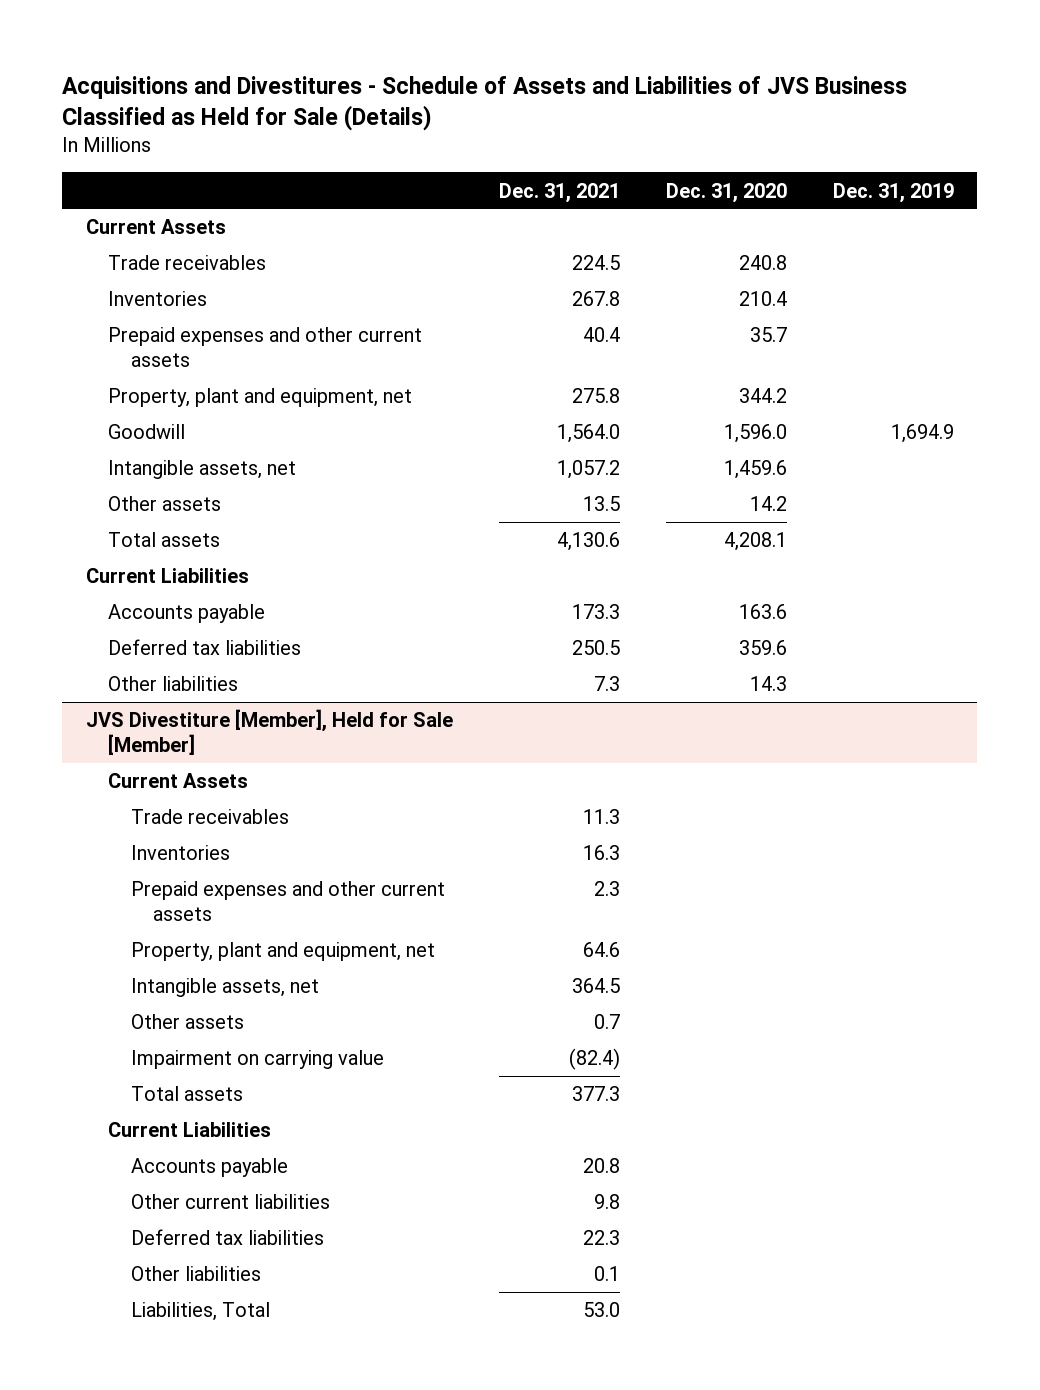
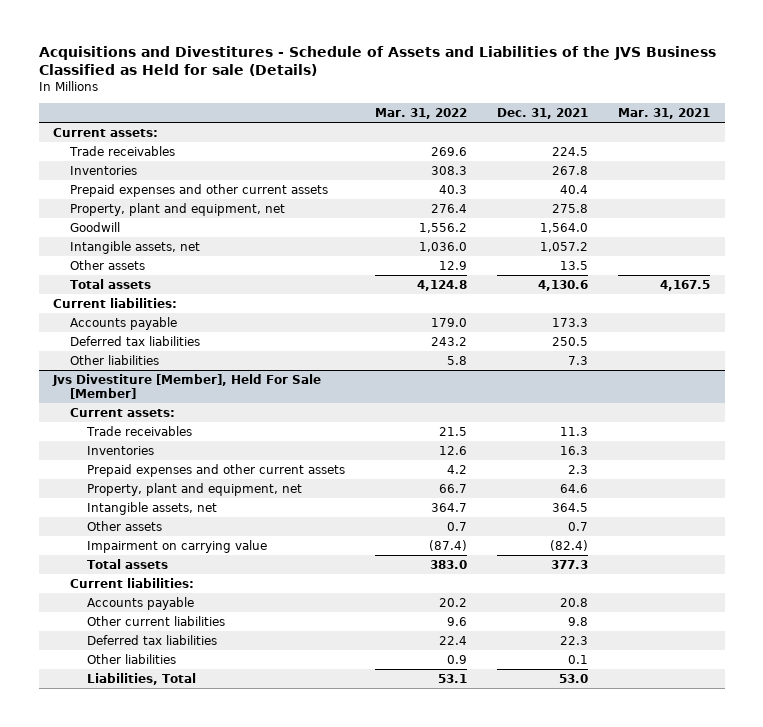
[62,75,908,131] Acquisitions and Divestitures - Schedule of Assets and Liabilities of JVS Business Classified as Held for Sale (Details) -> [38,45,716,77] Acquisitions and Divestitures - Schedule of Assets and Liabilities of the JVS Business Classified as Held for sale (Details)
[665,182,787,203] Dec. 31, 2020 -> none
[833,182,955,203] Dec. 31, 2019 -> none
none -> [374,107,467,119] Mar. 31, 2022
none -> [617,107,710,119] Mar. 31, 2021
[85,219,226,235] Current Assets -> [53,127,159,137] Current assets:
[85,568,249,584] Current Liabilities -> [53,297,178,308] Current liabilities:
[85,709,453,755] JVS Divestiture [Member], Held for Sale [Member] -> [52,373,322,399] Jvs Divestiture [Member], Held For Sale [Member]
[108,773,249,789] Current Assets -> [70,407,176,417] Current assets:
[108,1122,272,1138] Current Liabilities -> [70,577,195,588] Current liabilities:

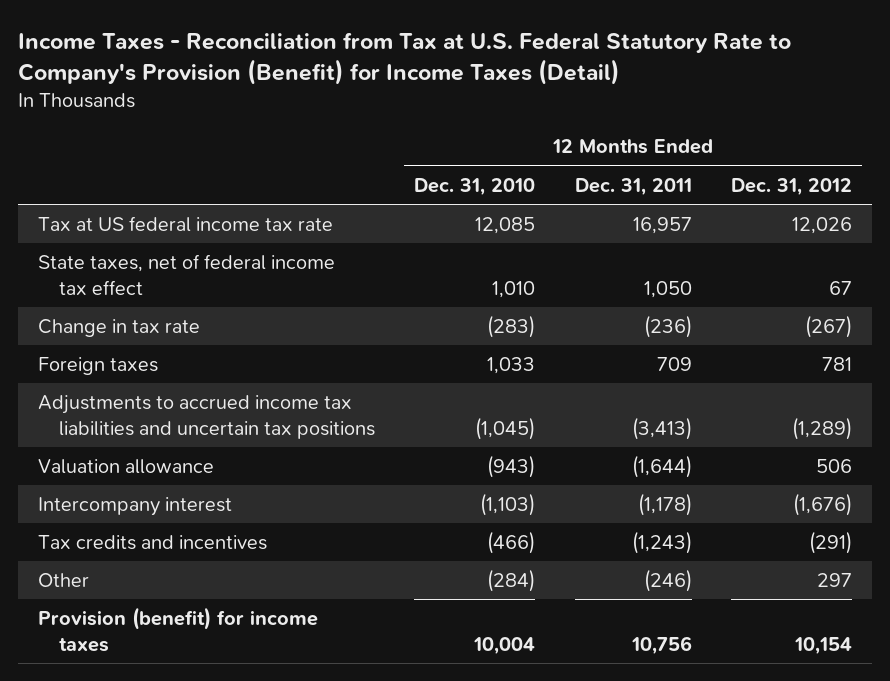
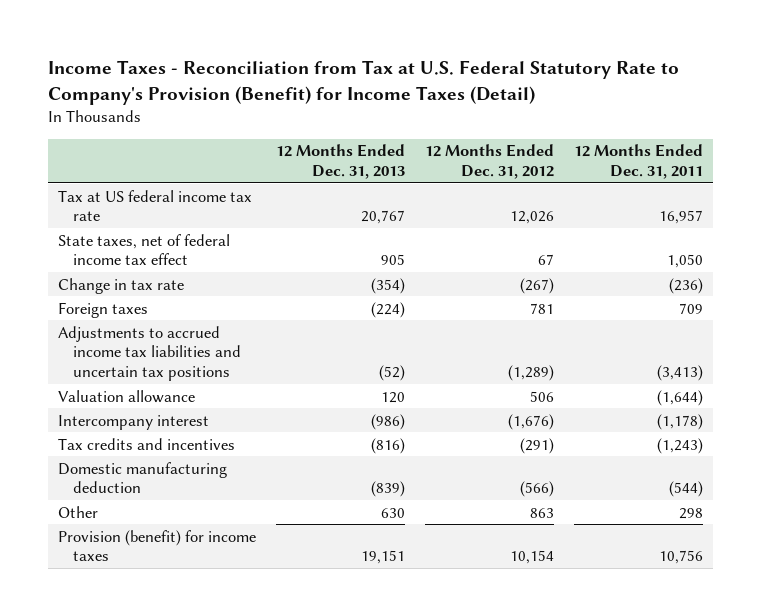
[414,177,536,196] Dec. 31, 2010 -> none
none -> [275,144,405,180] 12 Months Ended Dec. 31, 2013
none -> [57,461,227,494] Domestic manufacturing deduction
[643,569,692,593] (246) -> [678,507,703,519] 298
[817,573,853,588] 297 -> [529,507,554,518] 863

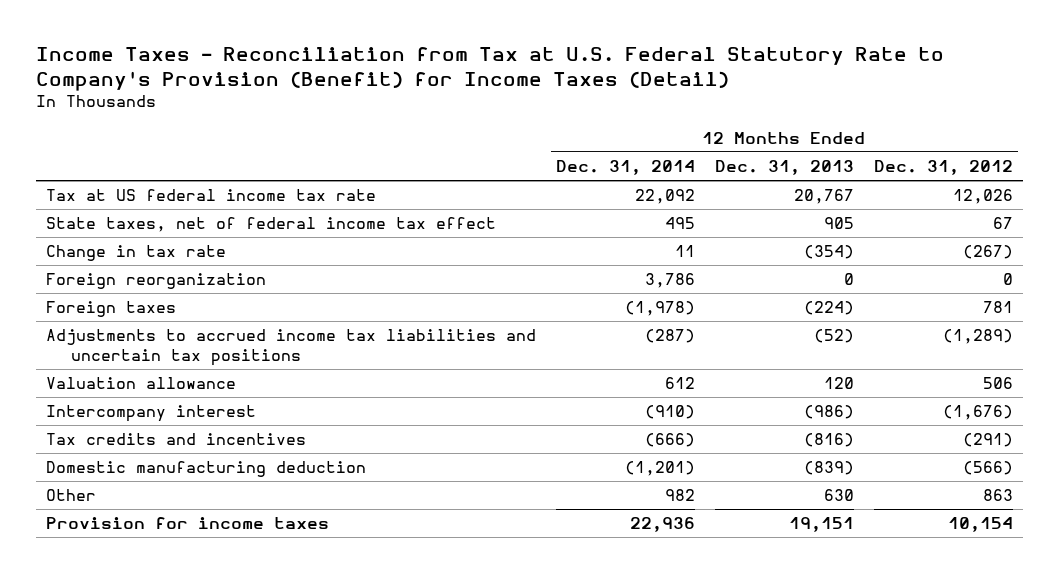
[573,144,703,180] 12 Months Ended Dec. 31, 2011 -> none
none -> [555,159,695,175] Dec. 31, 2014
none -> [46,273,267,290] Foreign reorganization
[57,529,256,562] Provision (benefit) for income taxes -> [46,517,330,530] Provision for income taxes

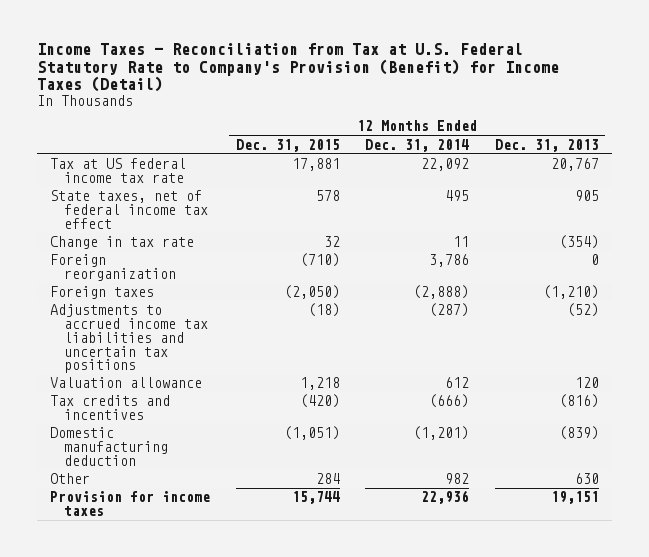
[873,159,1013,175] Dec. 31, 2012 -> none
none -> [235,138,340,152] Dec. 31, 2015
[624,301,695,317] (1,978) -> [413,285,470,300] (2,888)
[803,301,854,316] (224) -> [542,285,599,300] (1,210)
[46,405,257,423] Intercompany interest -> none

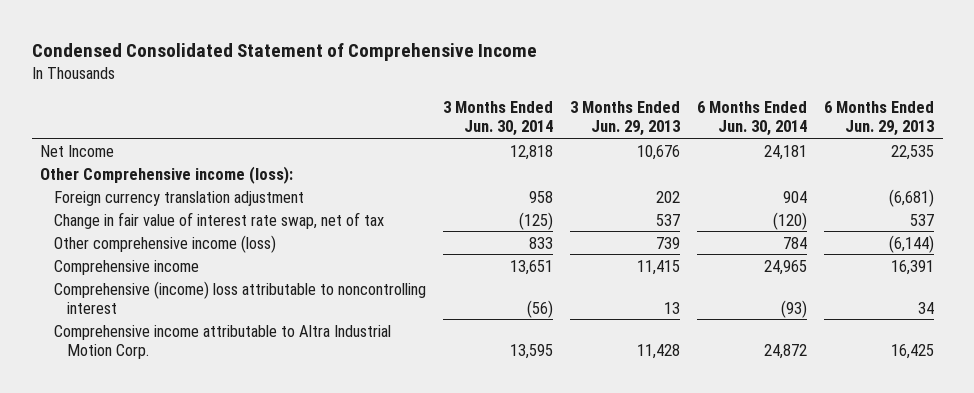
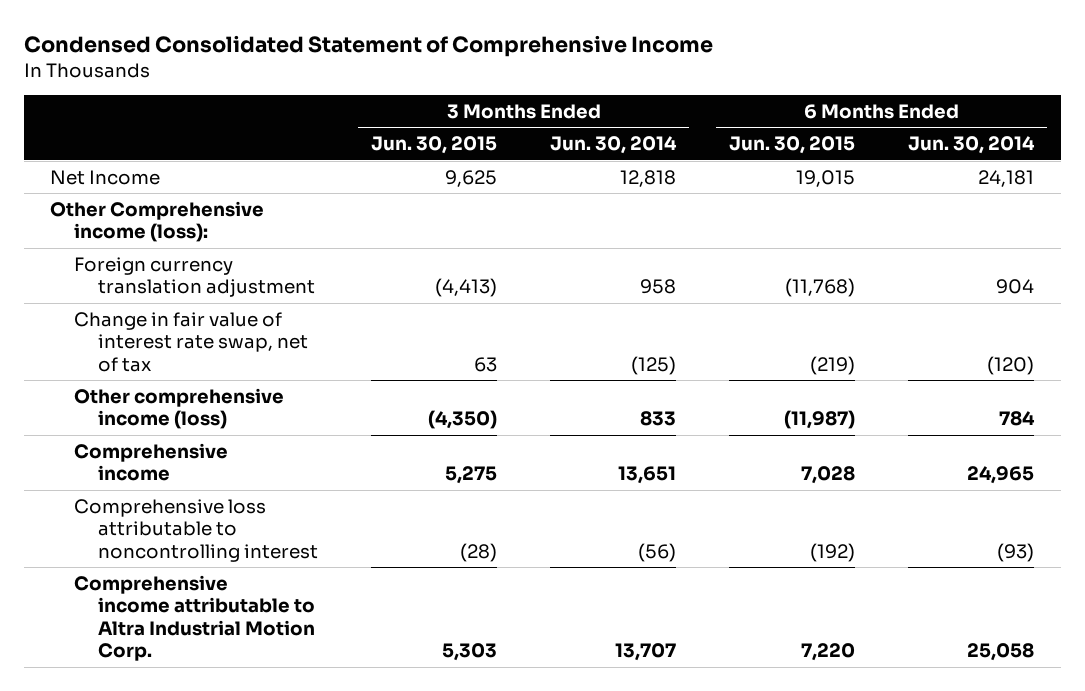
[569,101,680,137] 3 Months Ended Jun. 29, 2013 -> none
[824,101,935,137] 6 Months Ended Jun. 29, 2013 -> none
none -> [371,136,498,155] Jun. 30, 2015
none -> [729,136,856,155] Jun. 30, 2015
[53,280,426,314] Comprehensive (income) loss attributable to noncontrolling interest -> [74,498,319,562] Comprehensive loss attributable to noncontrolling interest
[509,343,553,359] 13,595 -> [615,643,677,662] 13,707
[764,343,808,359] 24,872 -> [967,643,1035,662] 25,058

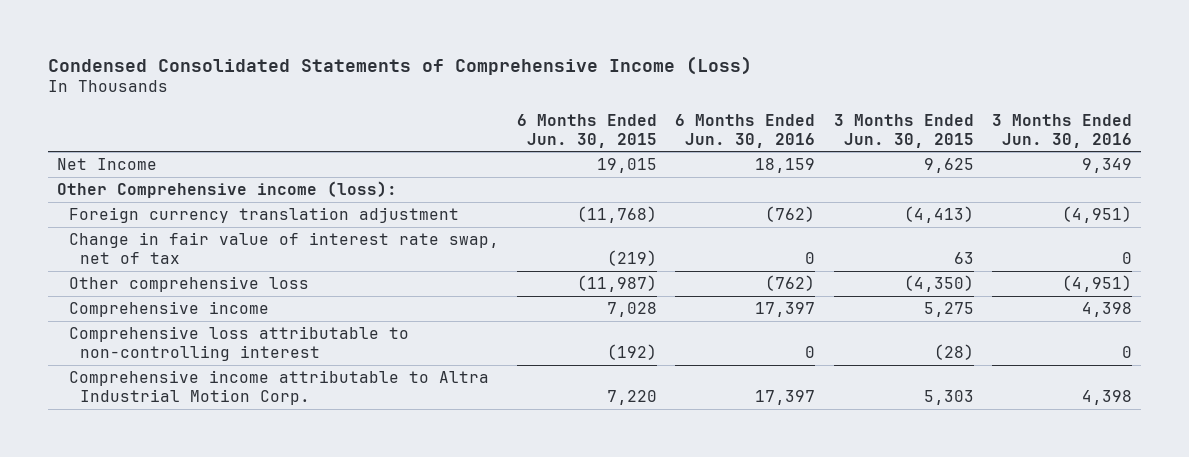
[23,35,713,58] Condensed Consolidated Statement of Comprehensive Income -> [47,55,752,75] Condensed Consolidated Statements of Comprehensive Income (Loss)
[550,136,678,155] Jun. 30, 2014 -> none
[908,136,1036,155] Jun. 30, 2014 -> none
none -> [675,113,816,148] 6 Months Ended Jun. 30, 2016
none -> [992,113,1133,148] 3 Months Ended Jun. 30, 2016
[74,387,285,430] Other comprehensive income (loss) -> [68,276,309,293] Other comprehensive loss
[74,498,319,562] Comprehensive loss attributable to noncontrolling interest -> [68,326,409,361] Comprehensive loss attributable to non-controlling interest

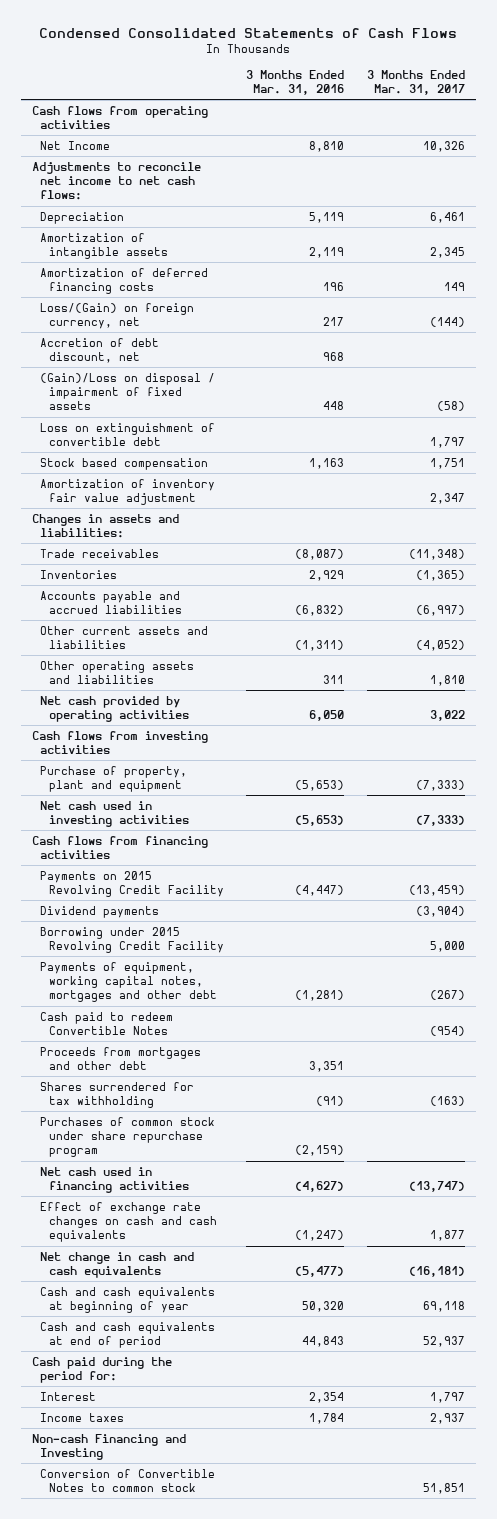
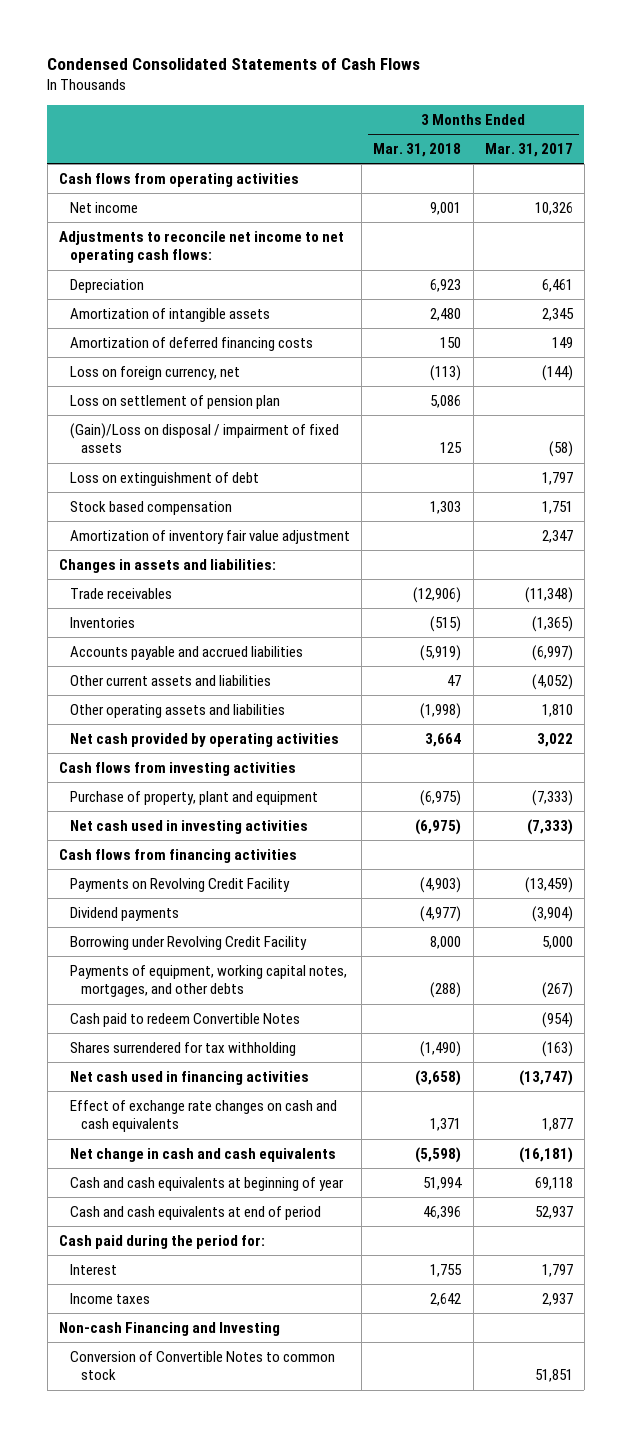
[246,69,345,96] 3 Months Ended Mar. 31, 2016 -> none
none -> [373,143,462,158] Mar. 31, 2018
[40,140,111,150] Net Income -> [70,201,139,213] Net income
[32,161,202,201] Adjustments to reconcile net income to net cash flows: -> [58,230,344,264] Adjustments to reconcile net income to net operating cash flows:
[40,337,160,363] Accretion of debt discount, net -> none
[40,302,195,329] Loss/(Gain) on foreign currency, net -> [70,365,241,380] Loss on foreign currency, net
none -> [70,394,281,409] Loss on settlement of pension plan
[40,422,216,446] Loss on extinguishment of convertible debt -> [70,471,260,486] Loss on extinguishment of debt
[40,870,224,897] Payments on 2015 Revolving Credit Facility -> [70,877,291,892] Payments on Revolving Credit Facility
[40,926,224,953] Borrowing under 2015 Revolving Credit Facility -> [70,935,308,950] Borrowing under Revolving Credit Facility
[40,961,217,1003] Payments of equipment, working capital notes, mortgages and other debt -> [70,964,348,998] Payments of equipment, working capital notes, mortgages, and other debts
[40,1046,202,1070] Proceeds from mortgages and other debt -> none
[40,1116,216,1158] Purchases of common stock under share repurchase program -> none

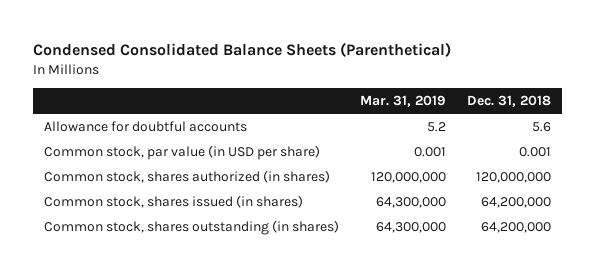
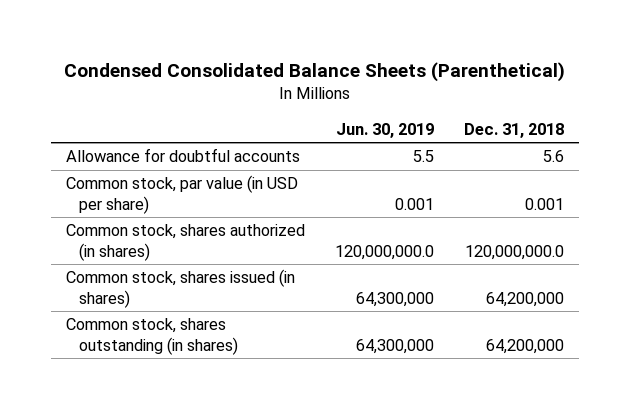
[359,94,446,107] Mar. 31, 2019 -> none
none -> [336,122,435,138] Jun. 30, 2019
[476,172,552,184] 120,000,000 -> [465,244,565,260] 120,000,000.0

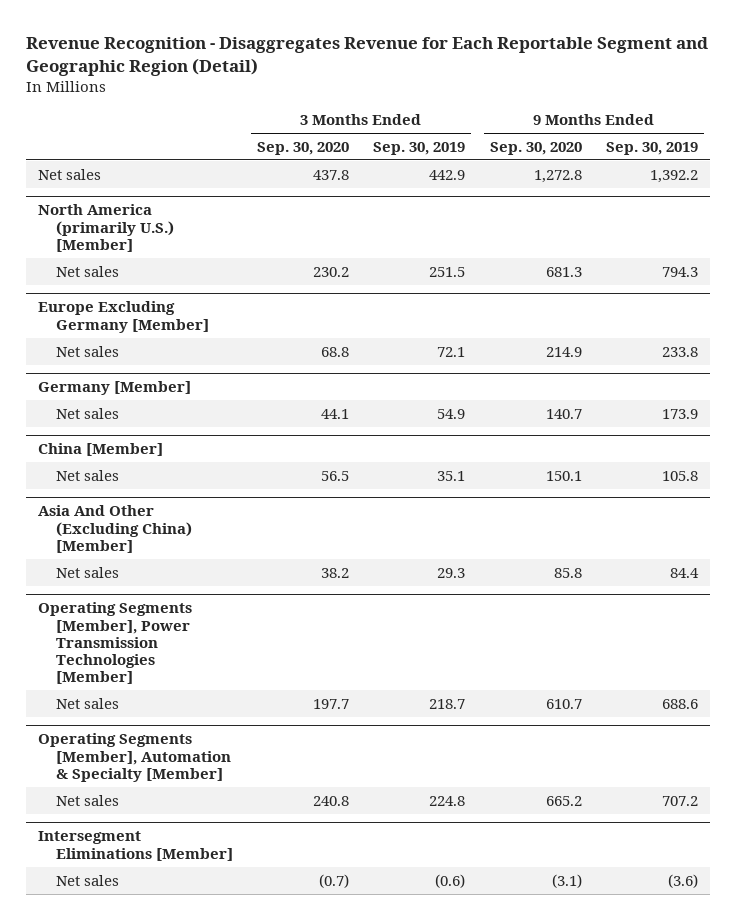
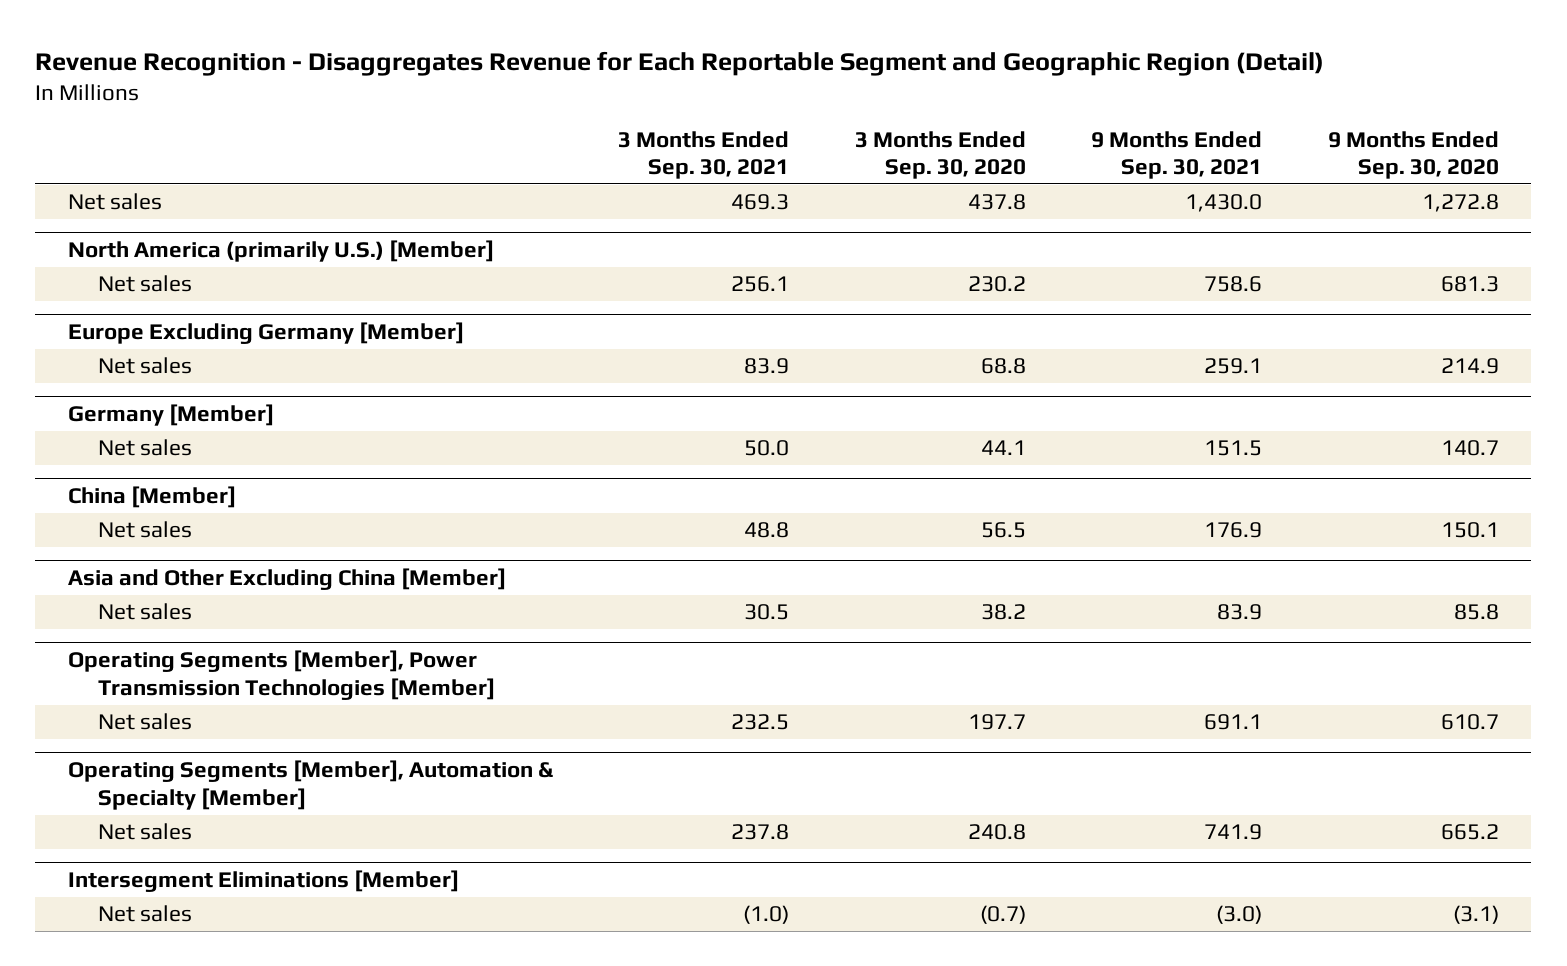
[373,141,466,155] Sep. 30, 2019 -> none
[605,141,698,155] Sep. 30, 2019 -> none
none -> [618,130,790,180] 3 Months Ended Sep. 30, 2021
none -> [1091,130,1263,180] 9 Months Ended Sep. 30, 2021
[37,505,193,553] Asia And Other (Excluding China) [Member] -> [67,568,506,591] Asia and Other Excluding China [Member]

